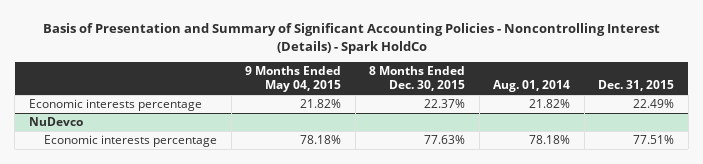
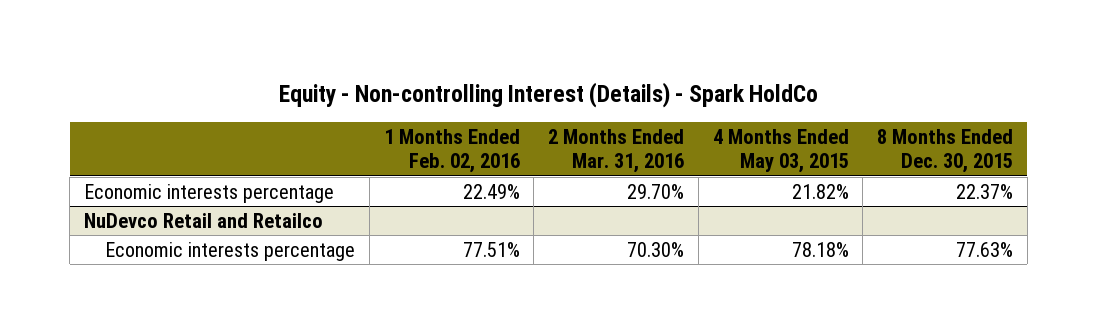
[42,22,660,54] Basis of Presentation and Summary of Significant Accounting Policies - Noncontrolling Interest (Details) - Spark HoldCo -> [278,81,818,108] Equity - Non-controlling Interest (Details) - Spark HoldCo
[245,66,342,93] 9 Months Ended May 04, 2015 -> none
[493,80,571,93] Aug. 01, 2014 -> none
[598,80,675,92] Dec. 31, 2015 -> none
none -> [383,128,520,174] 1 Months Ended Feb. 02, 2016
none -> [548,128,685,174] 2 Months Ended Mar. 31, 2016
none -> [712,128,849,174] 4 Months Ended May 03, 2015
[28,117,83,127] NuDevco -> [84,212,324,228] NuDevco Retail and Retailco

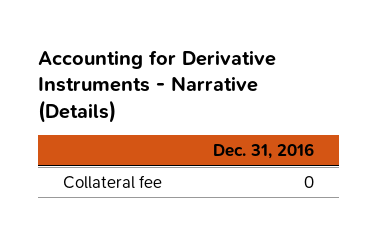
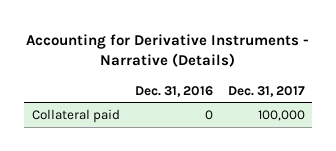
none -> [227,85,305,97] Dec. 31, 2017
[63,175,163,190] Collateral fee -> [31,108,120,123] Collateral paid

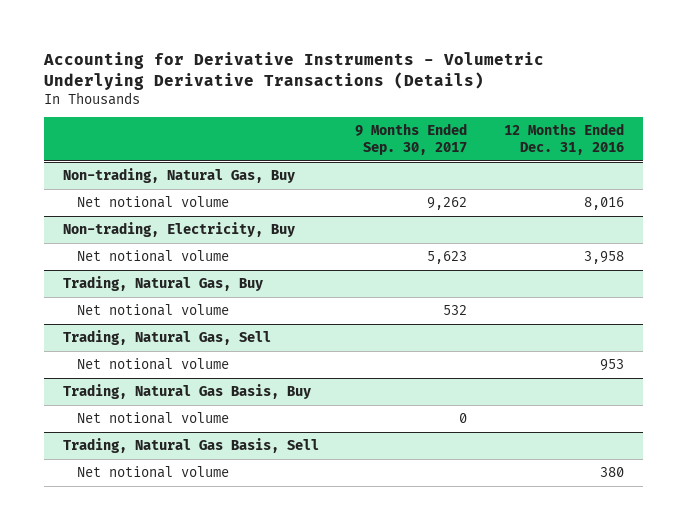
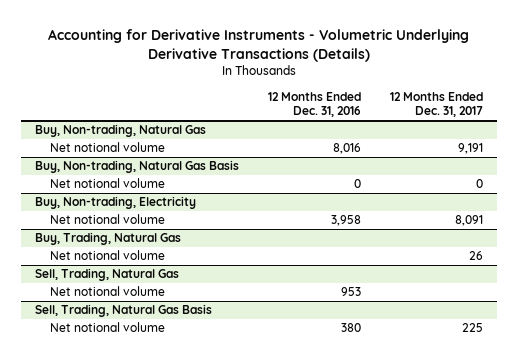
[355,122,468,156] 9 Months Ended Sep. 30, 2017 -> none
none -> [389,91,483,118] 12 Months Ended Dec. 31, 2017
[62,168,295,184] Non-trading, Natural Gas, Buy -> [35,124,207,138] Buy, Non-trading, Natural Gas
none -> [35,160,240,174] Buy, Non-trading, Natural Gas Basis
none -> [49,178,165,189] Net notional volume
[62,222,295,238] Non-trading, Electricity, Buy -> [35,196,197,210] Buy, Non-trading, Electricity
[62,276,263,292] Trading, Natural Gas, Buy -> [35,232,182,246] Buy, Trading, Natural Gas
[62,330,271,346] Trading, Natural Gas, Sell -> [35,268,180,282] Sell, Trading, Natural Gas
[62,384,311,400] Trading, Natural Gas Basis, Buy -> none
[77,412,230,425] Net notional volume -> none
[62,438,319,454] Trading, Natural Gas Basis, Sell -> [35,304,213,318] Sell, Trading, Natural Gas Basis

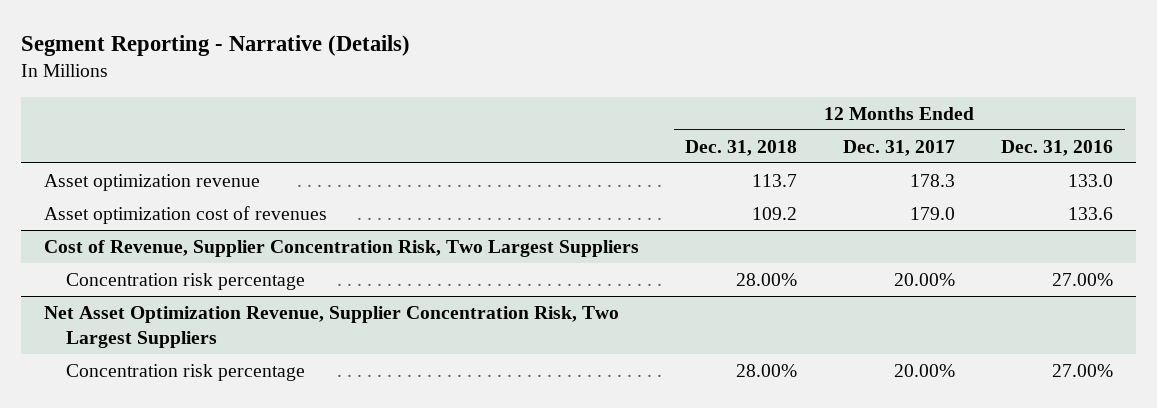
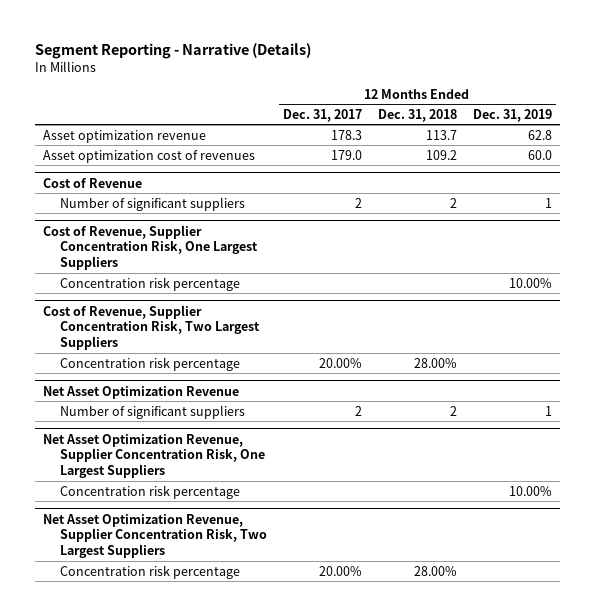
[1001,139,1114,156] Dec. 31, 2016 -> none
none -> [472,108,552,122] Dec. 31, 2019
none -> [43,177,143,188] Cost of Revenue
none -> [59,196,245,211] Number of significant suppliers
none -> [43,224,258,271] Cost of Revenue, Supplier Concentration Risk, One Largest Suppliers
none -> [59,276,240,291] Concentration risk percentage
none -> [43,385,240,399] Net Asset Optimization Revenue
none -> [59,404,245,419] Number of significant suppliers
none -> [43,433,265,479] Net Asset Optimization Revenue, Supplier Concentration Risk, One Largest Suppliers
none -> [59,484,240,499] Concentration risk percentage

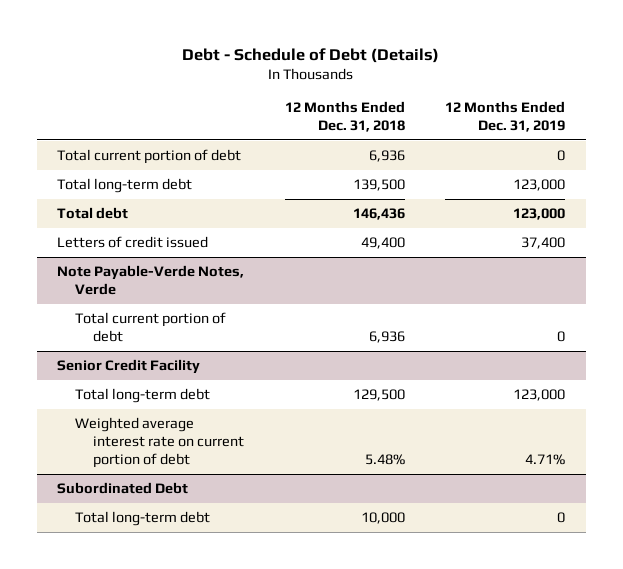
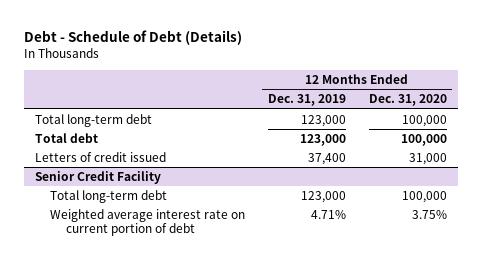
[284,101,405,133] 12 Months Ended Dec. 31, 2018 -> none
none -> [368,94,447,107] Dec. 31, 2020
[57,149,242,165] Total current portion of debt -> none
[57,265,245,295] Note Payable-Verde Notes, Verde -> none
[75,312,227,342] Total current portion of debt -> none
[57,482,189,495] Subordinated Debt -> none
[75,511,211,527] Total long-term debt -> none

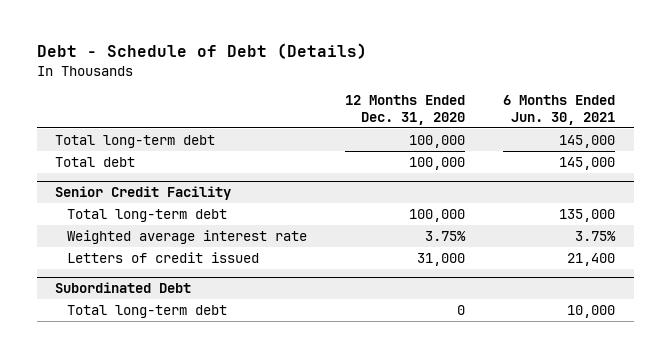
[268,94,347,107] Dec. 31, 2019 -> none
none -> [502,94,615,125] 6 Months Ended Jun. 30, 2021
[35,151,167,162] Letters of credit issued -> none
[50,208,246,237] Weighted average interest rate on current portion of debt -> [67,229,308,244] Weighted average interest rate
none -> [67,251,260,263] Letters of credit issued
none -> [55,282,192,294] Subordinated Debt
none -> [67,304,228,318] Total long-term debt

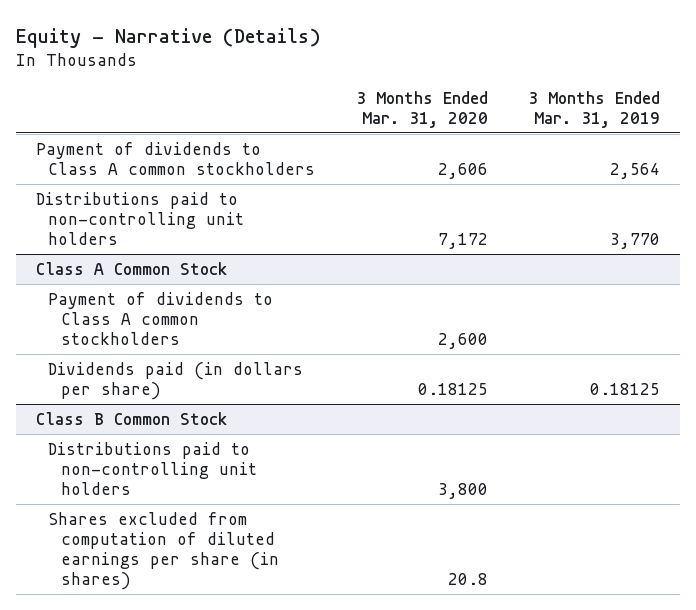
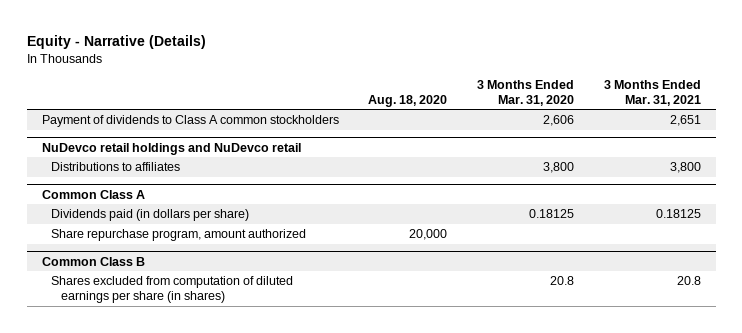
[527,90,660,128] 3 Months Ended Mar. 31, 2019 -> none
none -> [368,94,448,107] Aug. 18, 2020
none -> [603,80,701,106] 3 Months Ended Mar. 31, 2021
[35,191,245,246] Distributions paid to non-controlling unit holders -> none
[48,291,274,346] Payment of dividends to Class A common stockholders -> none
none -> [41,142,301,155] NuDevco retail holdings and NuDevco retail
none -> [51,162,181,172] Distributions to affiliates
[35,261,227,275] Class A Common Stock -> [41,189,145,199] Common Class A
[48,441,258,496] Distributions paid to non-controlling unit holders -> none
none -> [51,229,307,242] Share repurchase program, amount authorized
[35,411,227,425] Class B Common Stock -> [41,256,145,266] Common Class B

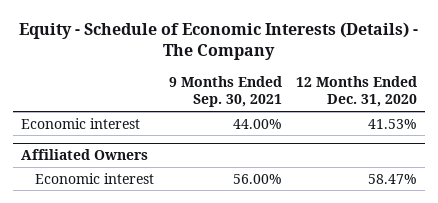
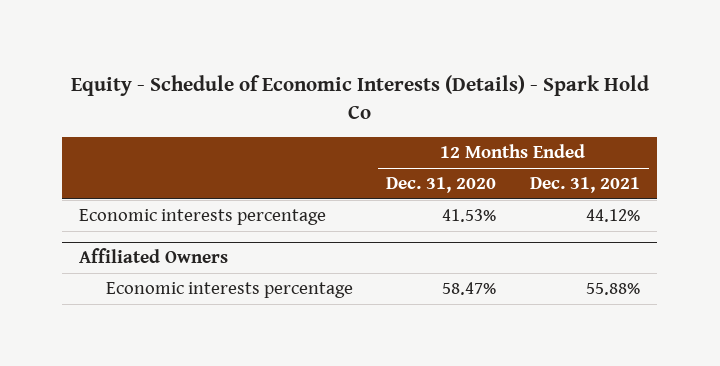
[19,21,419,61] Equity - Schedule of Economic Interests (Details) - The Company -> [70,74,649,120] Equity - Schedule of Economic Interests (Details) - Spark Hold Co
[168,75,282,108] 9 Months Ended Sep. 30, 2021 -> none
none -> [530,177,641,194] Dec. 31, 2021
[20,117,140,129] Economic interest -> [79,209,327,226] Economic interests percentage
[34,172,154,184] Economic interest -> [105,282,353,299] Economic interests percentage

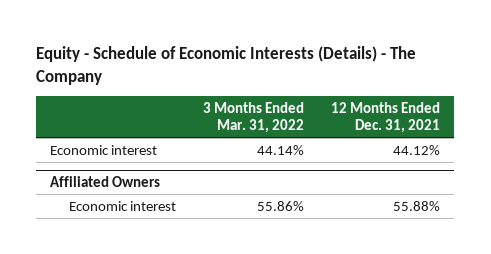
[70,74,649,120] Equity - Schedule of Economic Interests (Details) - Spark Hold Co -> [36,46,417,85] Equity - Schedule of Economic Interests (Details) - The Company
[386,177,497,194] Dec. 31, 2020 -> none
none -> [203,101,305,134] 3 Months Ended Mar. 31, 2022
[79,209,327,226] Economic interests percentage -> [50,144,158,155] Economic interest
[105,282,353,299] Economic interests percentage -> [68,200,176,211] Economic interest

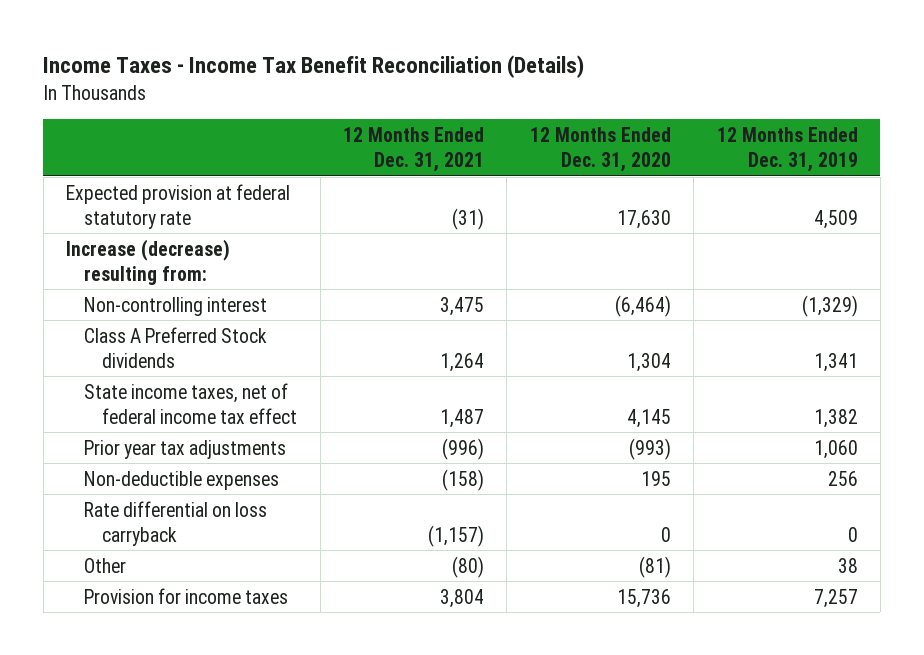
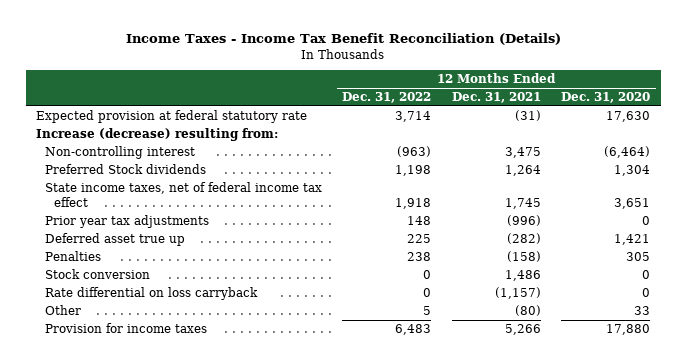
[716,126,858,173] 12 Months Ended Dec. 31, 2019 -> none
none -> [342,92,432,104] Dec. 31, 2022
[84,470,280,490] Non-deductible expenses -> none
[84,326,268,368] Class A Preferred Stock dividends -> [44,164,206,175] Preferred Stock dividends
[439,408,484,428] 1,487 -> [504,197,541,209] 1,745
[626,408,671,428] 4,145 -> [614,197,651,209] 3,651
[628,437,671,460] (993) -> [642,216,651,226] 0
none -> [44,233,185,247] Deferred asset true up
none -> [44,251,101,262] Penalties
none -> [44,269,150,280] Stock conversion
[638,555,671,578] (81) -> [634,306,651,316] 33
[439,588,484,608] 3,804 -> [504,324,541,336] 5,266
[616,588,671,608] 15,736 -> [606,324,651,336] 17,880

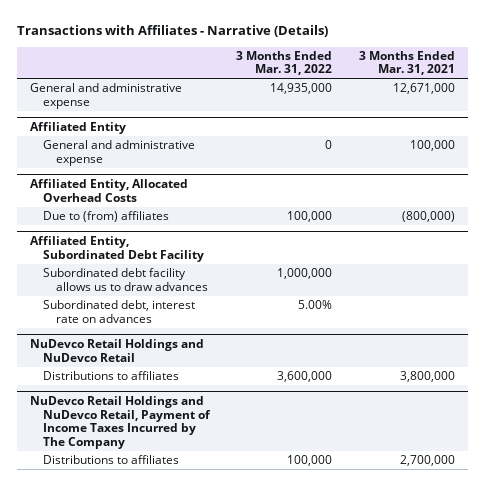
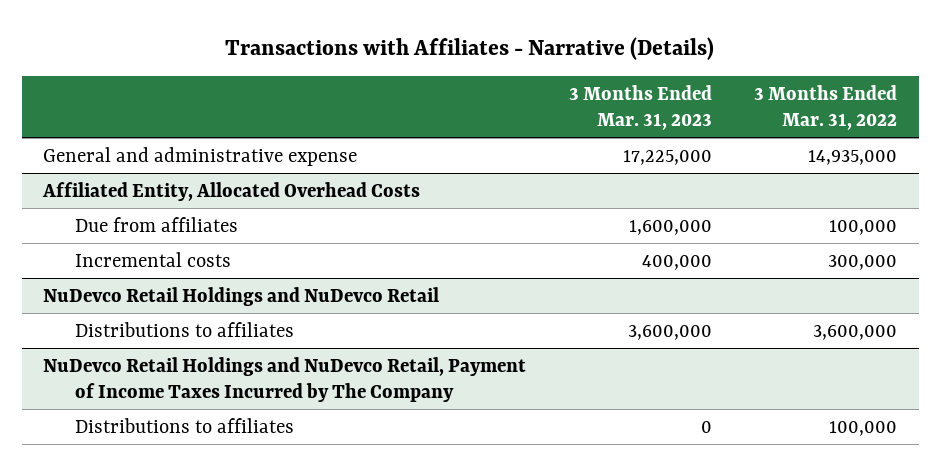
[358,50,455,76] 3 Months Ended Mar. 31, 2021 -> none
none -> [568,84,712,130] 3 Months Ended Mar. 31, 2023
[30,121,127,134] Affiliated Entity -> none
[42,140,195,166] General and administrative expense -> none
[30,235,204,262] Affiliated Entity, Subordinated Debt Facility -> none
[42,268,208,291] Subordinated debt facility allows us to draw advances -> none
[42,300,195,323] Subordinated debt, interest rate on advances -> none
[42,211,169,223] Due to (from) affiliates -> [74,216,238,232] Due from affiliates
none -> [74,251,231,267] Incremental costs

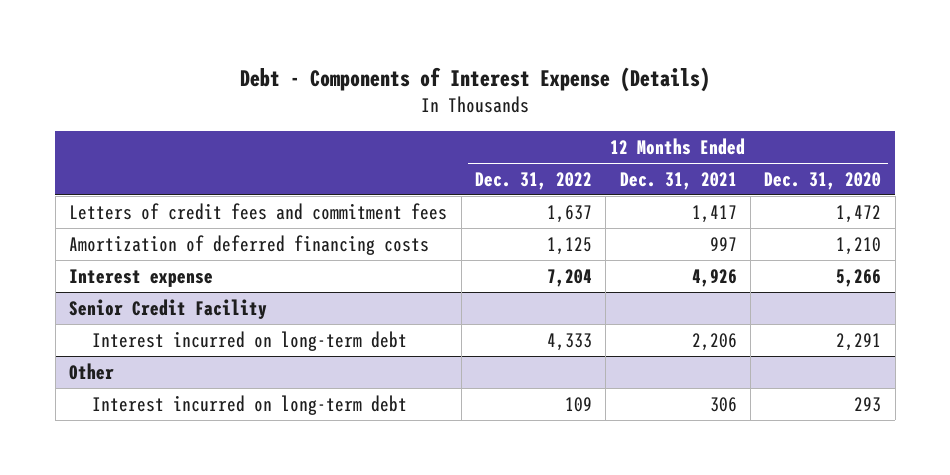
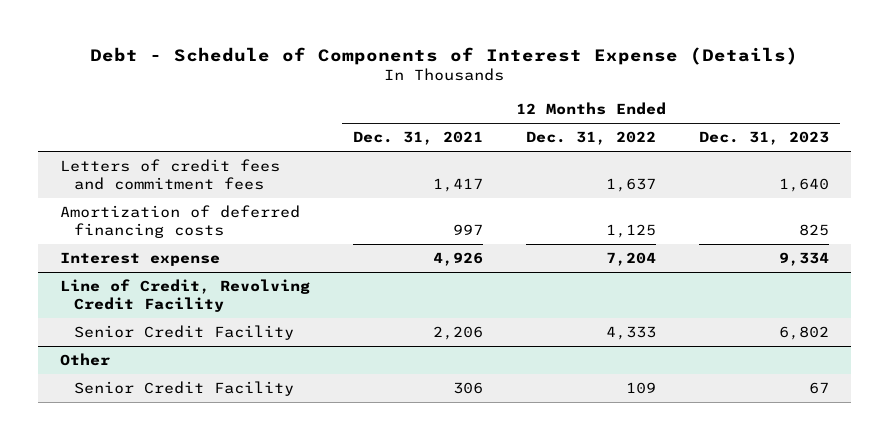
[240,66,711,92] Debt - Components of Interest Expense (Details) -> [90,46,799,65] Debt - Schedule of Components of Interest Expense (Details)
[764,171,882,190] Dec. 31, 2020 -> none
none -> [699,131,830,146] Dec. 31, 2023
[69,298,268,319] Senior Credit Facility -> none
none -> [59,279,310,312] Line of Credit, Revolving Credit Facility
[92,330,408,351] Interest incurred on long-term debt -> [73,325,294,341] Senior Credit Facility
[92,394,408,415] Interest incurred on long-term debt -> [73,381,294,397] Senior Credit Facility

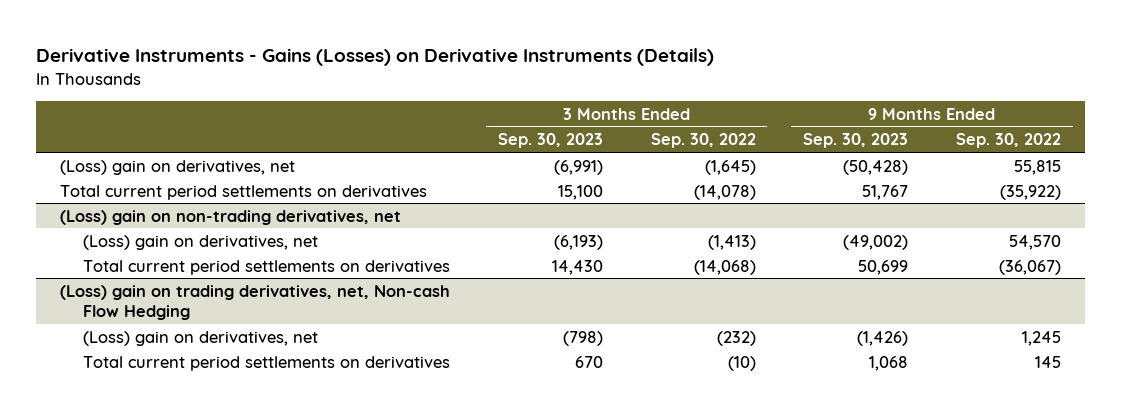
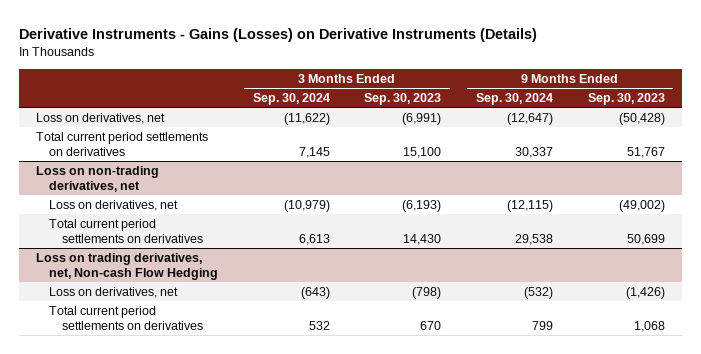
[650,133,756,149] Sep. 30, 2022 -> none
[955,133,1061,149] Sep. 30, 2022 -> none
none -> [252,93,330,106] Sep. 30, 2024
none -> [476,93,554,106] Sep. 30, 2024
[60,159,296,175] (Loss) gain on derivatives, net -> [36,113,166,125] Loss on derivatives, net
[60,209,402,225] (Loss) gain on non-trading derivatives, net -> [36,166,160,193] Loss on non-trading derivatives, net
[82,234,318,250] (Loss) gain on derivatives, net -> [49,200,179,212] Loss on derivatives, net
[60,284,451,321] (Loss) gain on trading derivatives, net, Non-cash Flow Hedging -> [36,253,219,281] Loss on trading derivatives, net, Non-cash Flow Hedging
[82,330,318,346] (Loss) gain on derivatives, net -> [49,287,179,299] Loss on derivatives, net

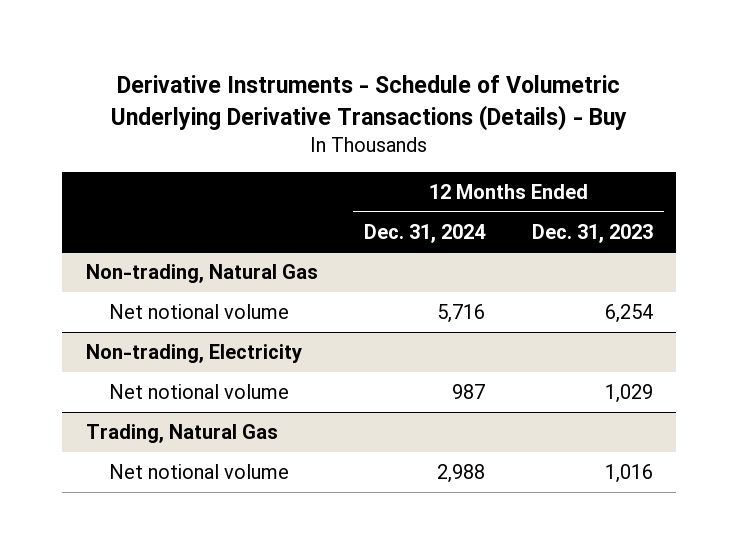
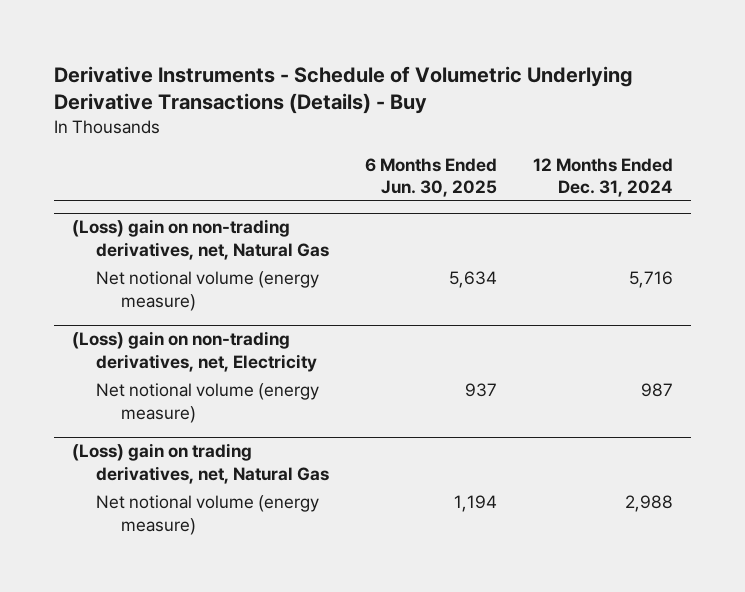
[531,223,653,243] Dec. 31, 2023 -> none
none -> [365,157,498,198] 6 Months Ended Jun. 30, 2025
[85,263,318,283] Non-trading, Natural Gas -> none
[85,343,302,363] Non-trading, Electricity -> none
[85,423,278,443] Trading, Natural Gas -> none
none -> [72,219,330,260] (Loss) gain on non-trading derivatives, net, Natural Gas
[109,303,290,319] Net notional volume -> [96,271,320,311] Net notional volume (energy measure)
none -> [72,331,318,372] (Loss) gain on non-trading derivatives, net, Electricity
[109,383,290,399] Net notional volume -> [96,383,320,423] Net notional volume (energy measure)
none -> [72,443,330,484] (Loss) gain on trading derivatives, net, Natural Gas
[109,463,290,479] Net notional volume -> [96,495,320,535] Net notional volume (energy measure)

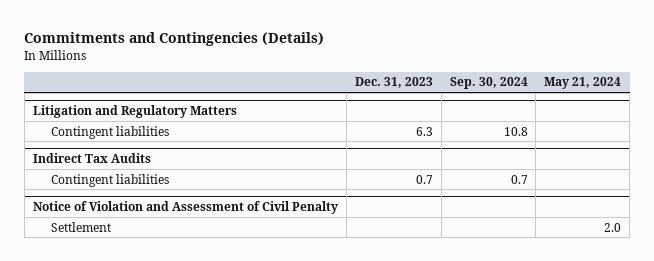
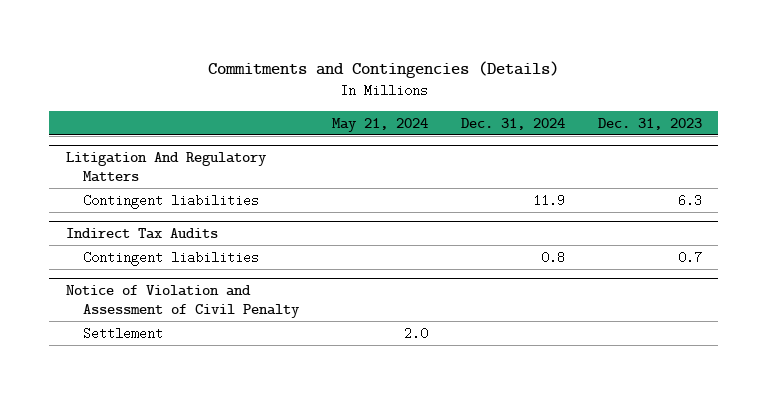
[449,77,528,90] Sep. 30, 2024 -> none
none -> [460,117,565,130] Dec. 31, 2024
[32,105,237,119] Litigation and Regulatory Matters -> [65,152,267,182] Litigation And Regulatory Matters

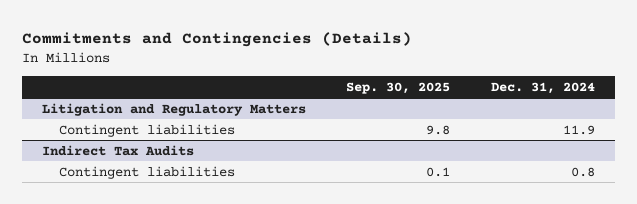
[331,117,428,132] May 21, 2024 -> none
[597,117,702,130] Dec. 31, 2023 -> none
none -> [346,81,451,94] Sep. 30, 2025
[65,152,267,182] Litigation And Regulatory Matters -> [42,102,307,116] Litigation and Regulatory Matters
[65,285,300,318] Notice of Violation and Assessment of Civil Penalty -> none
[82,326,163,340] Settlement -> none

